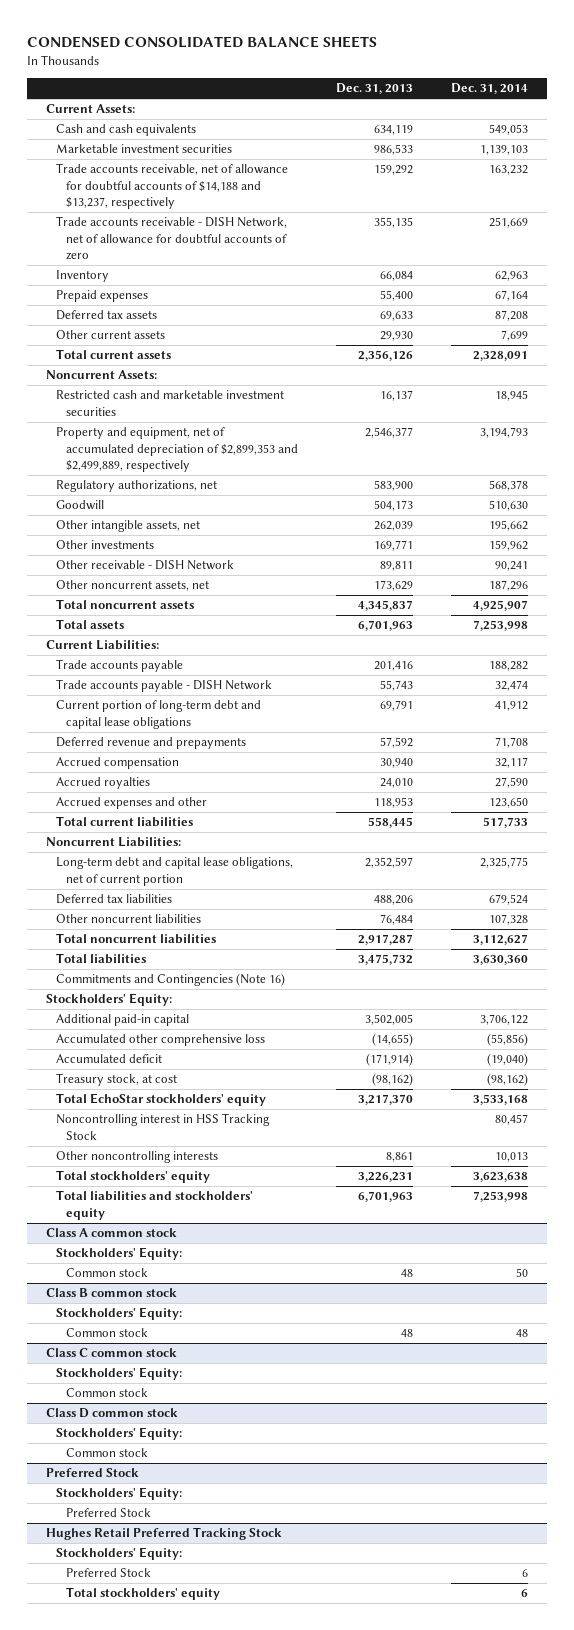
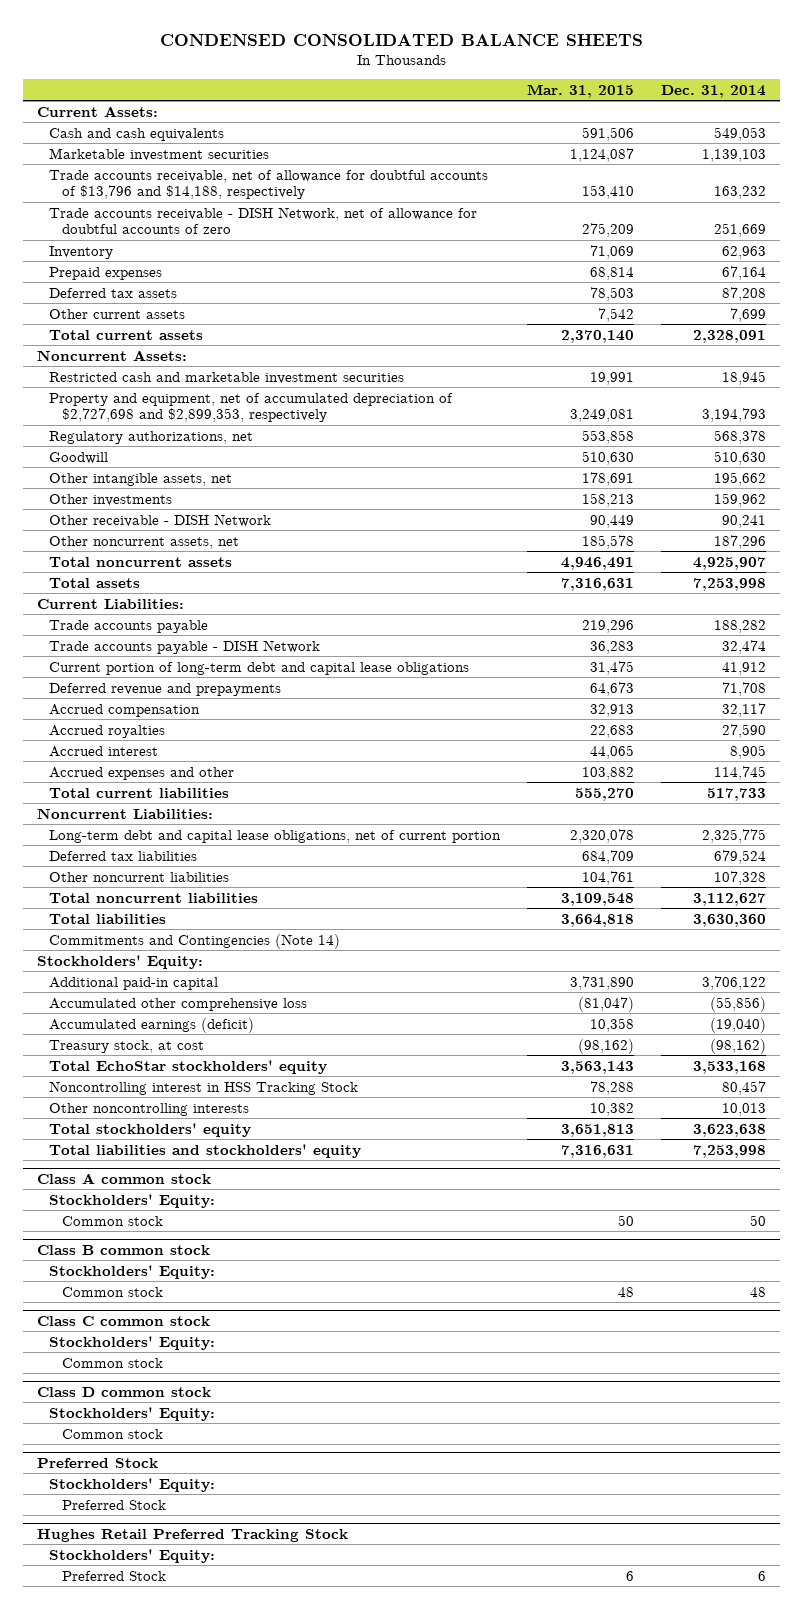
[335,83,413,95] Dec. 31, 2013 -> none
none -> [527,83,635,98] Mar. 31, 2015
[55,163,288,210] Trade accounts receivable, net of allowance for doubtful accounts of $14,188 and $13,237, respectively -> [49,169,489,200] Trade accounts receivable, net of allowance for doubtful accounts of $13,796 and $14,188, respectively
[55,427,298,473] Property and equipment, net of accumulated depreciation of $2,899,353 and $2,499,889, respectively -> [49,392,454,423] Property and equipment, net of accumulated depreciation of $2,727,698 and $2,899,353, respectively
none -> [49,745,159,757] Accrued interest
[488,797,528,809] 123,650 -> [714,765,767,780] 114,745
[55,973,285,987] Commitments and Contingencies (Note 16) -> [49,933,341,949] Commitments and Contingencies (Note 14)
[55,1054,162,1064] Accumulated deficit -> [49,1017,255,1033] Accumulated earnings (deficit)
[65,1587,220,1601] Total stockholders' equity -> none

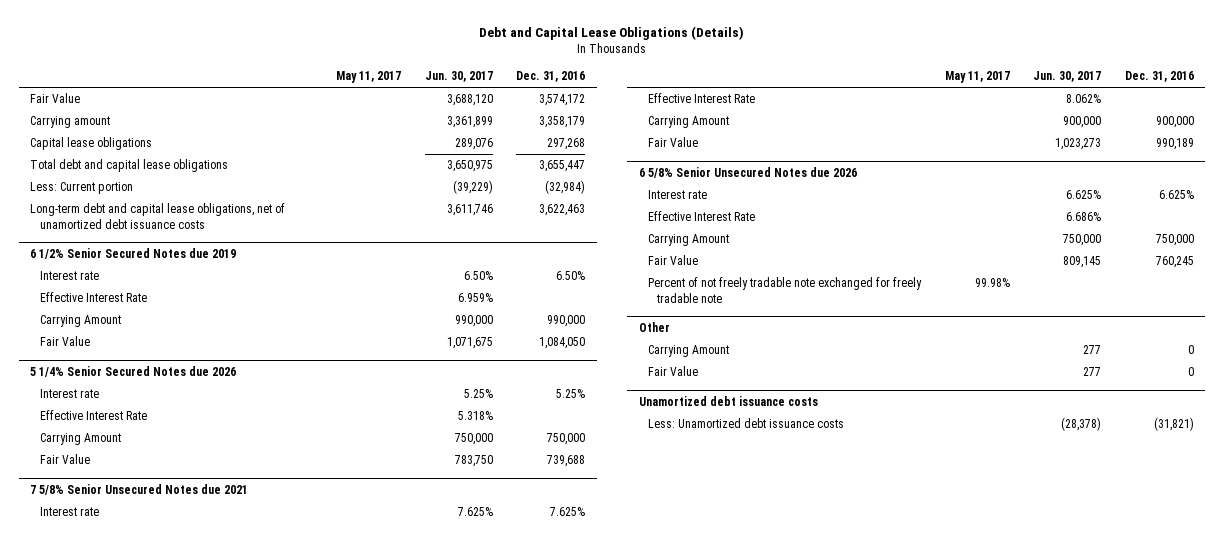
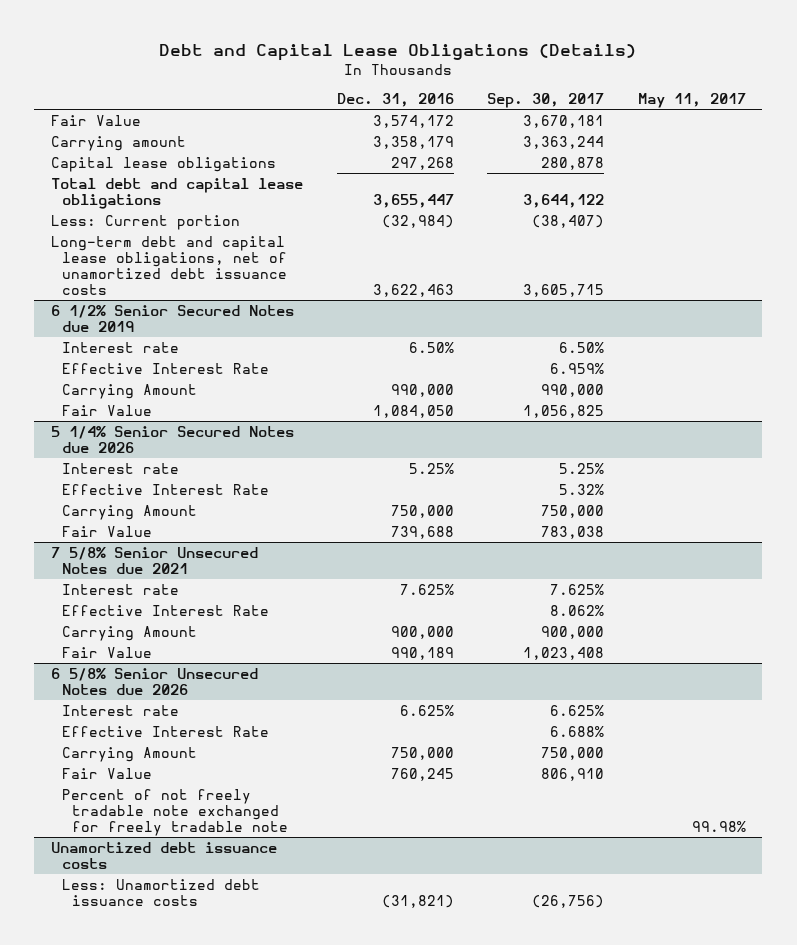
[424,71,493,83] Jun. 30, 2017 -> none
none -> [487,93,605,109] Sep. 30, 2017
[638,321,670,332] Other -> none
[647,345,729,358] Carrying Amount -> none
[647,366,698,377] Fair Value -> none

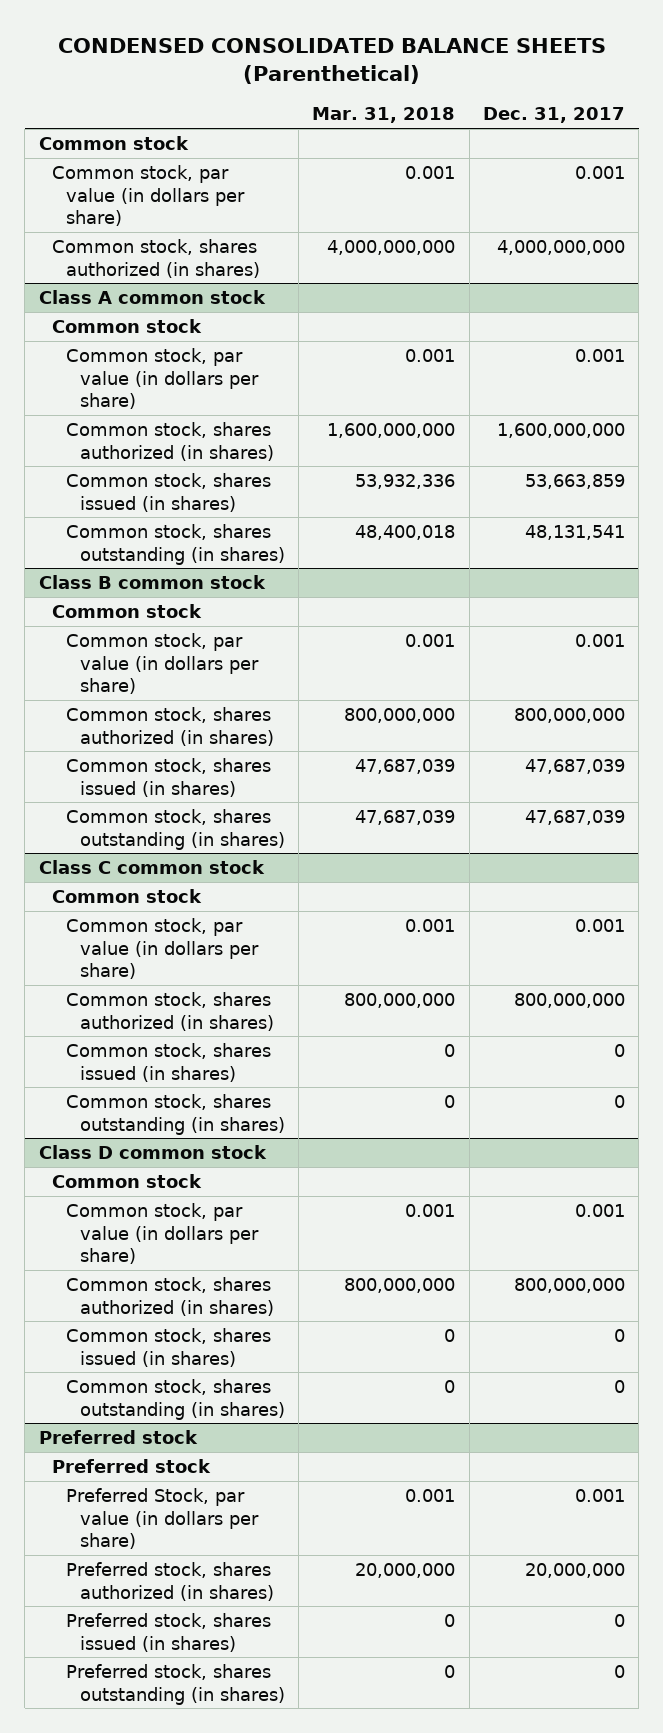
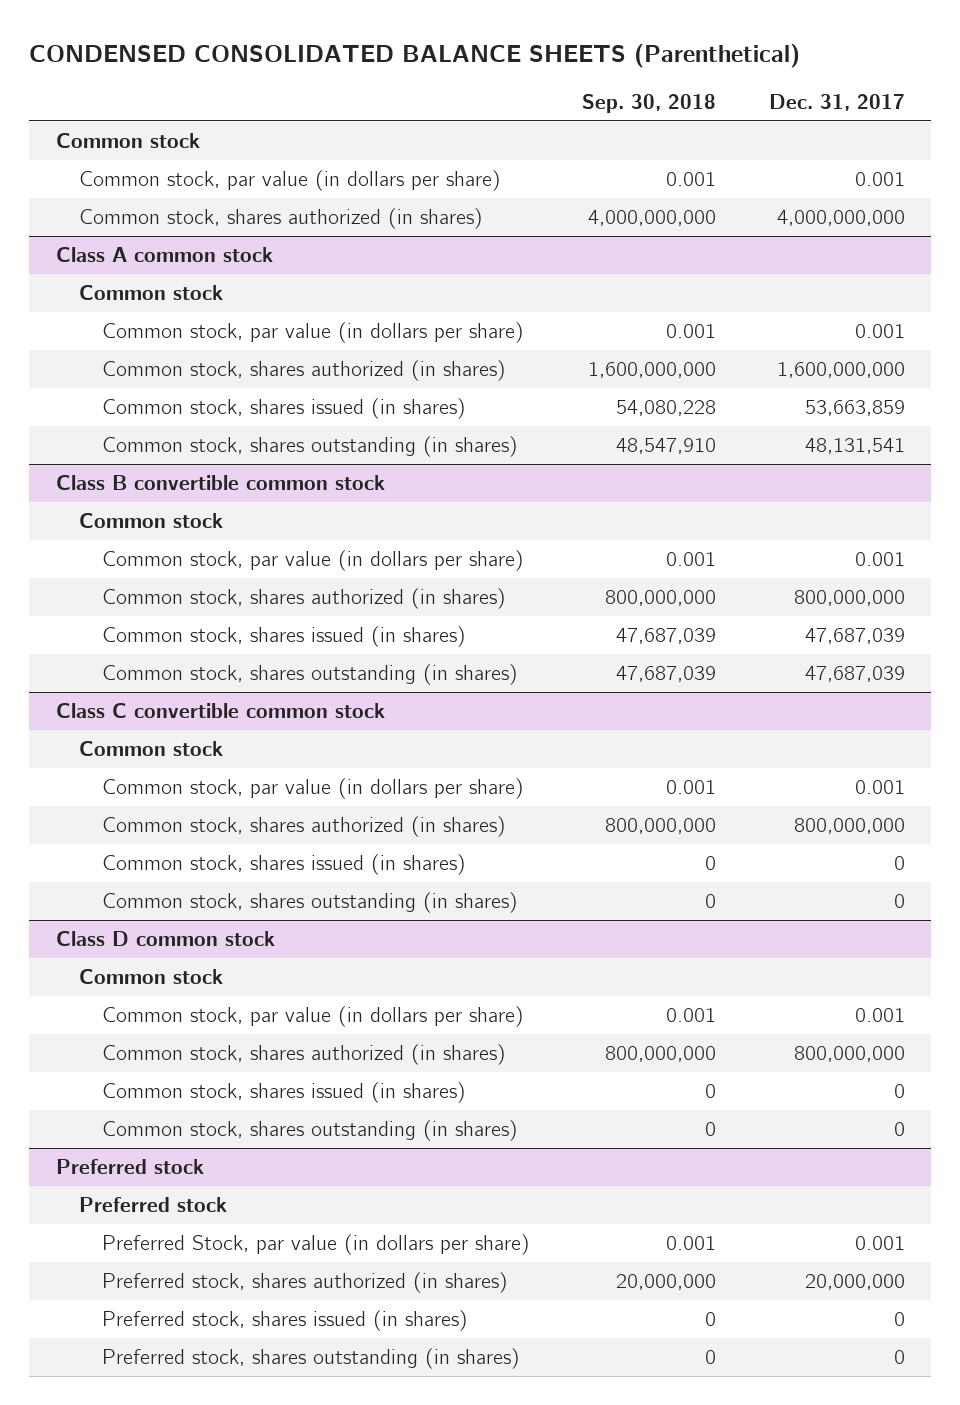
[312,107,456,124] Mar. 31, 2018 -> none
none -> [582,93,717,113] Sep. 30, 2018
[38,575,266,590] Class B common stock -> [55,475,385,491] Class B convertible common stock
[38,860,265,875] Class C common stock -> [55,703,385,719] Class C convertible common stock

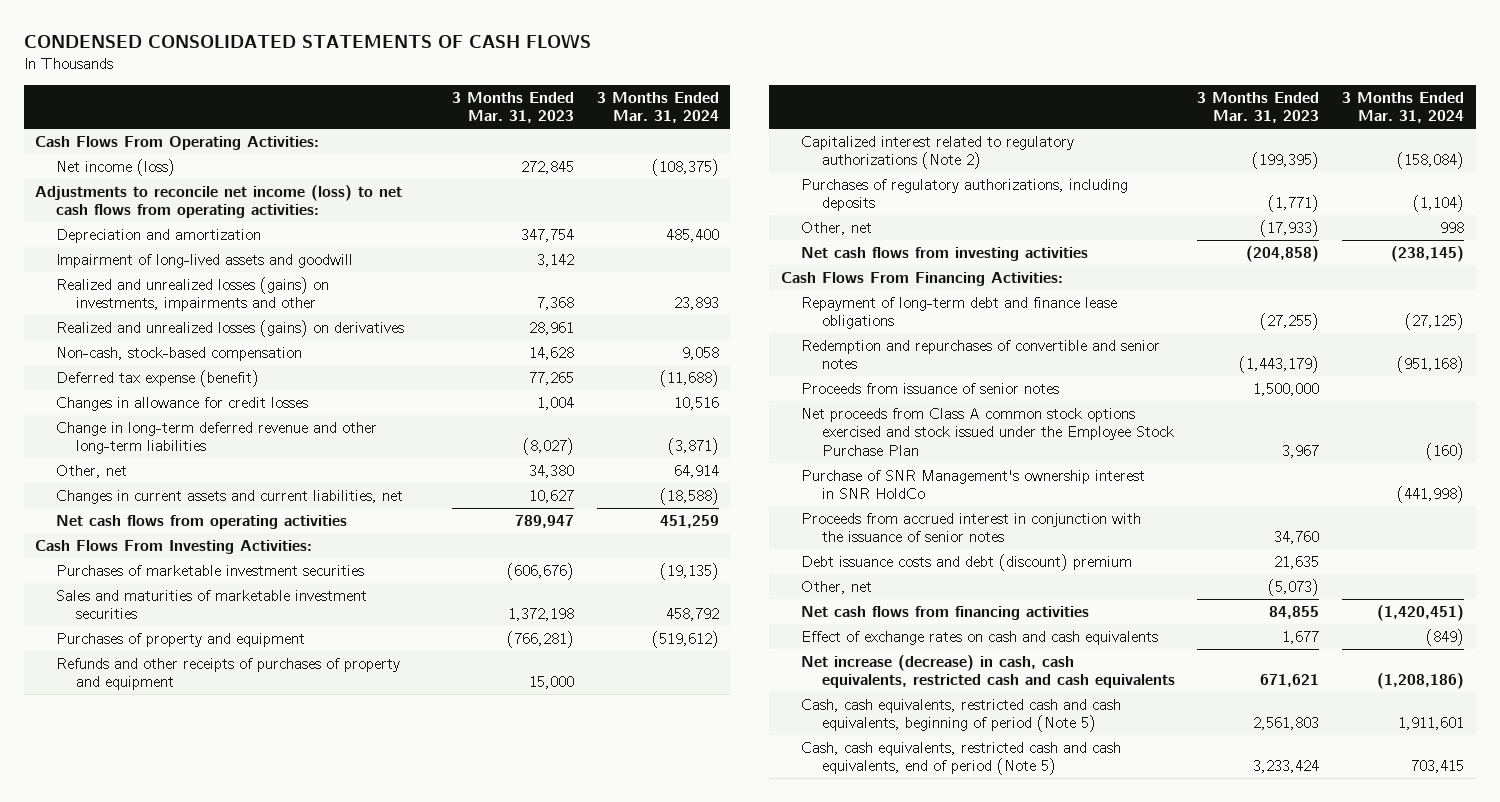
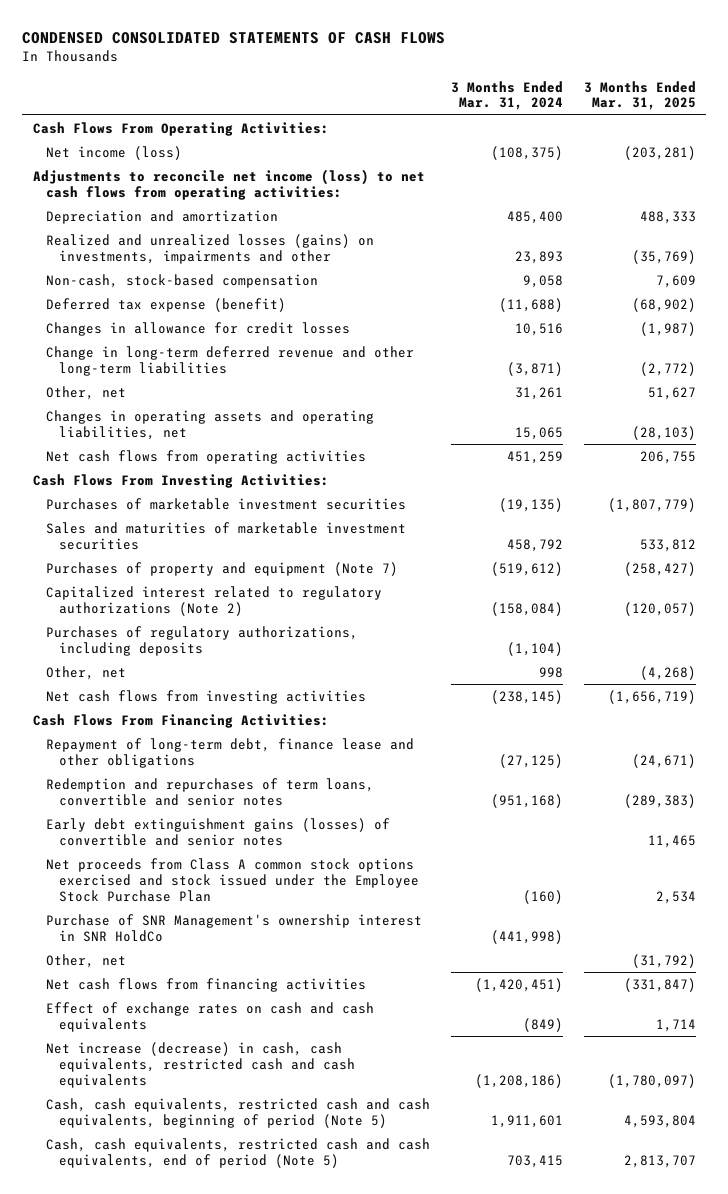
[452,91,575,124] 3 Months Ended Mar. 31, 2023 -> none
none -> [583,80,696,111] 3 Months Ended Mar. 31, 2025
[55,253,353,268] Impairment of long-lived assets and goodwill -> none
[55,319,404,337] Realized and unrealized losses (gains) on derivatives -> none
[673,464,719,478] 64,914 -> [514,386,563,400] 31,261
[55,489,403,504] Changes in current assets and current liabilities, net -> [45,409,374,440] Changes in operating assets and operating liabilities, net
[659,487,719,505] (18,588) -> [514,426,563,440] 15,065
[55,657,400,691] Refunds and other receipts of purchases of property and equipment -> none
[55,632,305,647] Purchases of property and equipment -> [45,561,398,576] Purchases of property and equipment (Note 7)
[801,382,1060,394] Proceeds from issuance of senior notes -> none
[801,296,1118,330] Repayment of long-term debt and finance lease obligations -> [45,737,414,768] Repayment of long-term debt, finance lease and other obligations
[801,339,1161,370] Redemption and repurchases of convertible and senior notes -> [45,777,374,806] Redemption and repurchases of term loans, convertible and senior notes
none -> [45,817,390,846] Early debt extinguishment gains (losses) of convertible and senior notes
[801,512,1142,543] Proceeds from accrued interest in conjunction with the issuance of senior notes -> none
[801,553,1133,571] Debt issuance costs and debt (discount) premium -> none

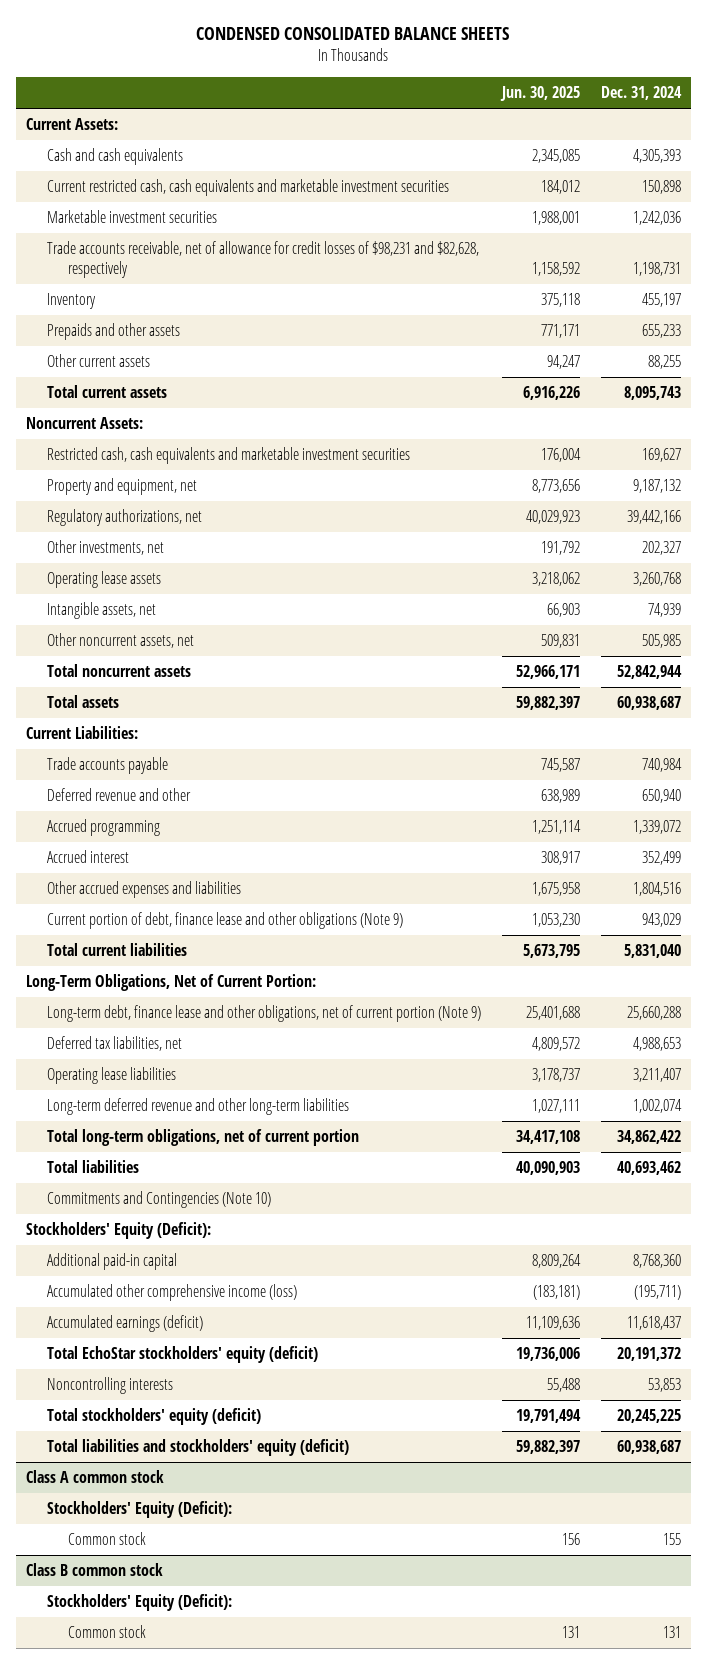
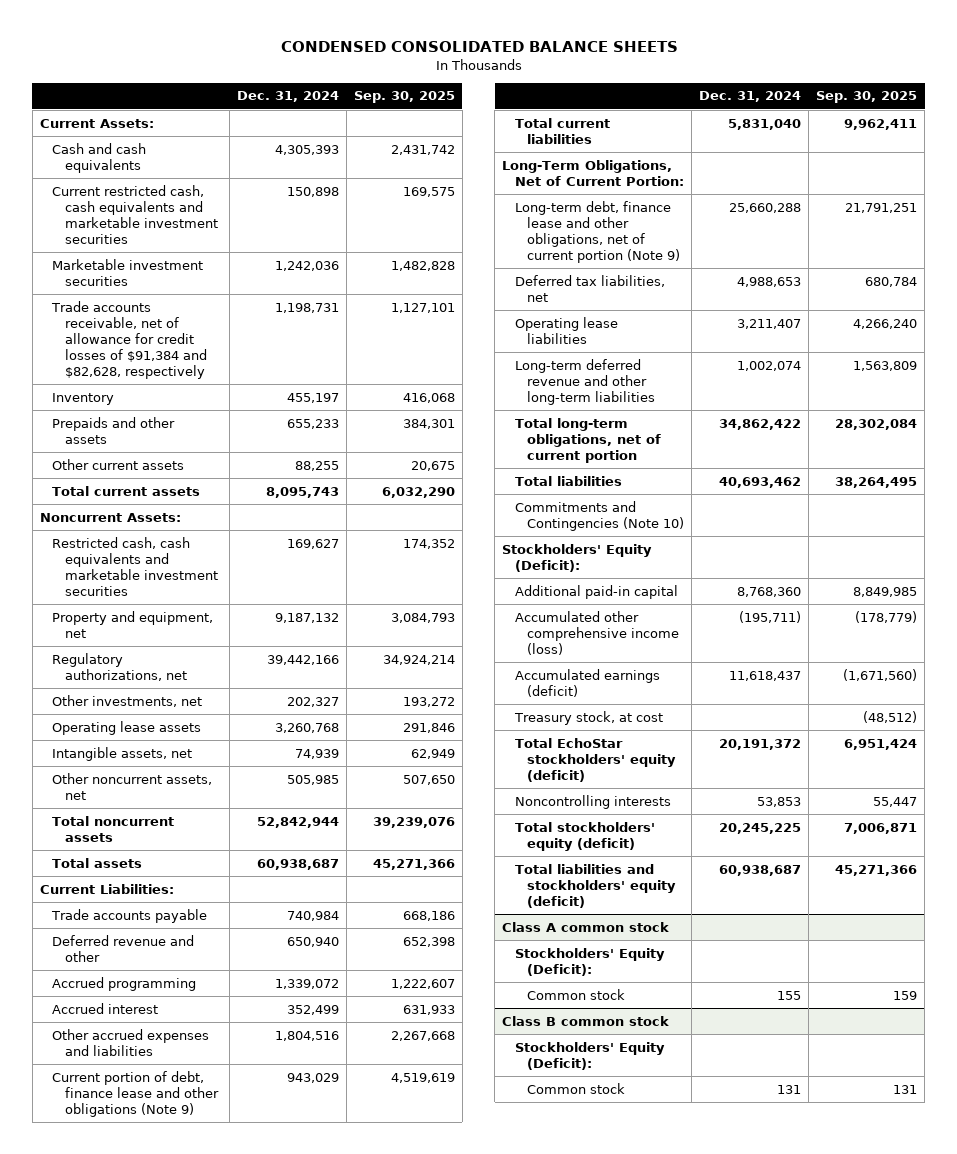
[499,85,580,101] Jun. 30, 2025 -> none
none -> [353,91,455,104] Sep. 30, 2025
[47,241,480,278] Trade accounts receivable, net of allowance for credit losses of $98,231 and $82,628, respectively -> [51,300,207,380] Trade accounts receivable, net of allowance for credit losses of $91,384 and $82,628, respectively
none -> [513,710,663,725] Treasury stock, at cost

